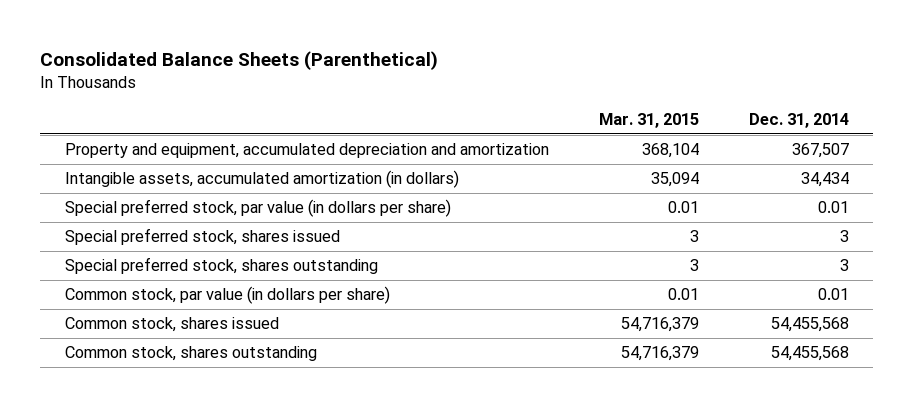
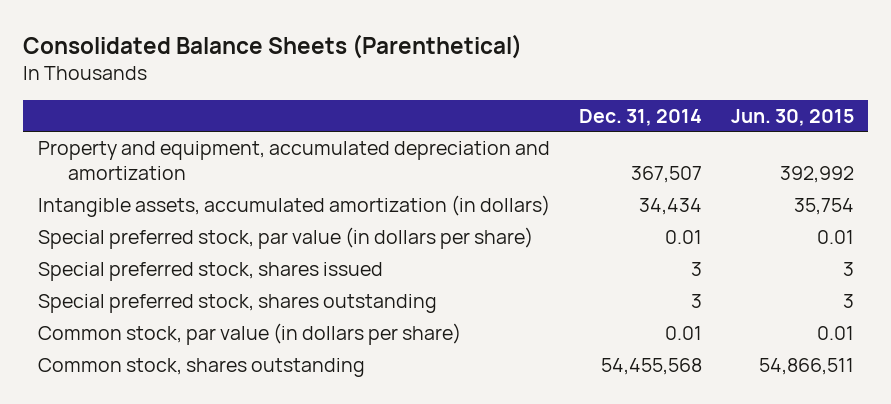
[598,113,699,129] Mar. 31, 2015 -> none
none -> [730,108,854,126] Jun. 30, 2015
[65,317,280,333] Common stock, shares issued -> none

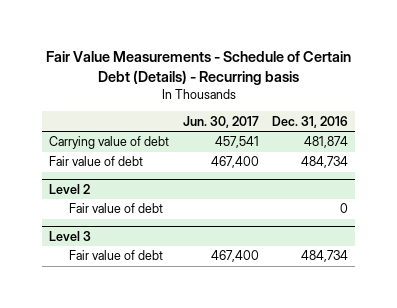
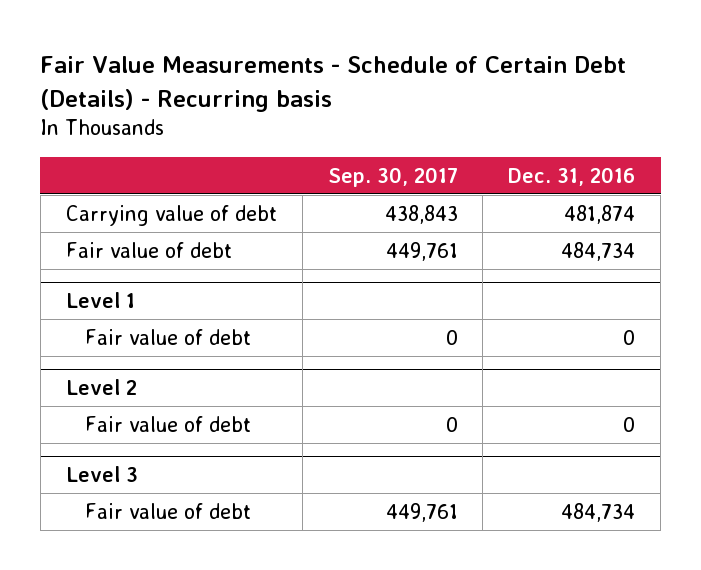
[182,115,259,128] Jun. 30, 2017 -> none
none -> [327,166,458,187] Sep. 30, 2017
none -> [65,292,135,309] Level 1
none -> [85,328,252,345] Fair value of debt

